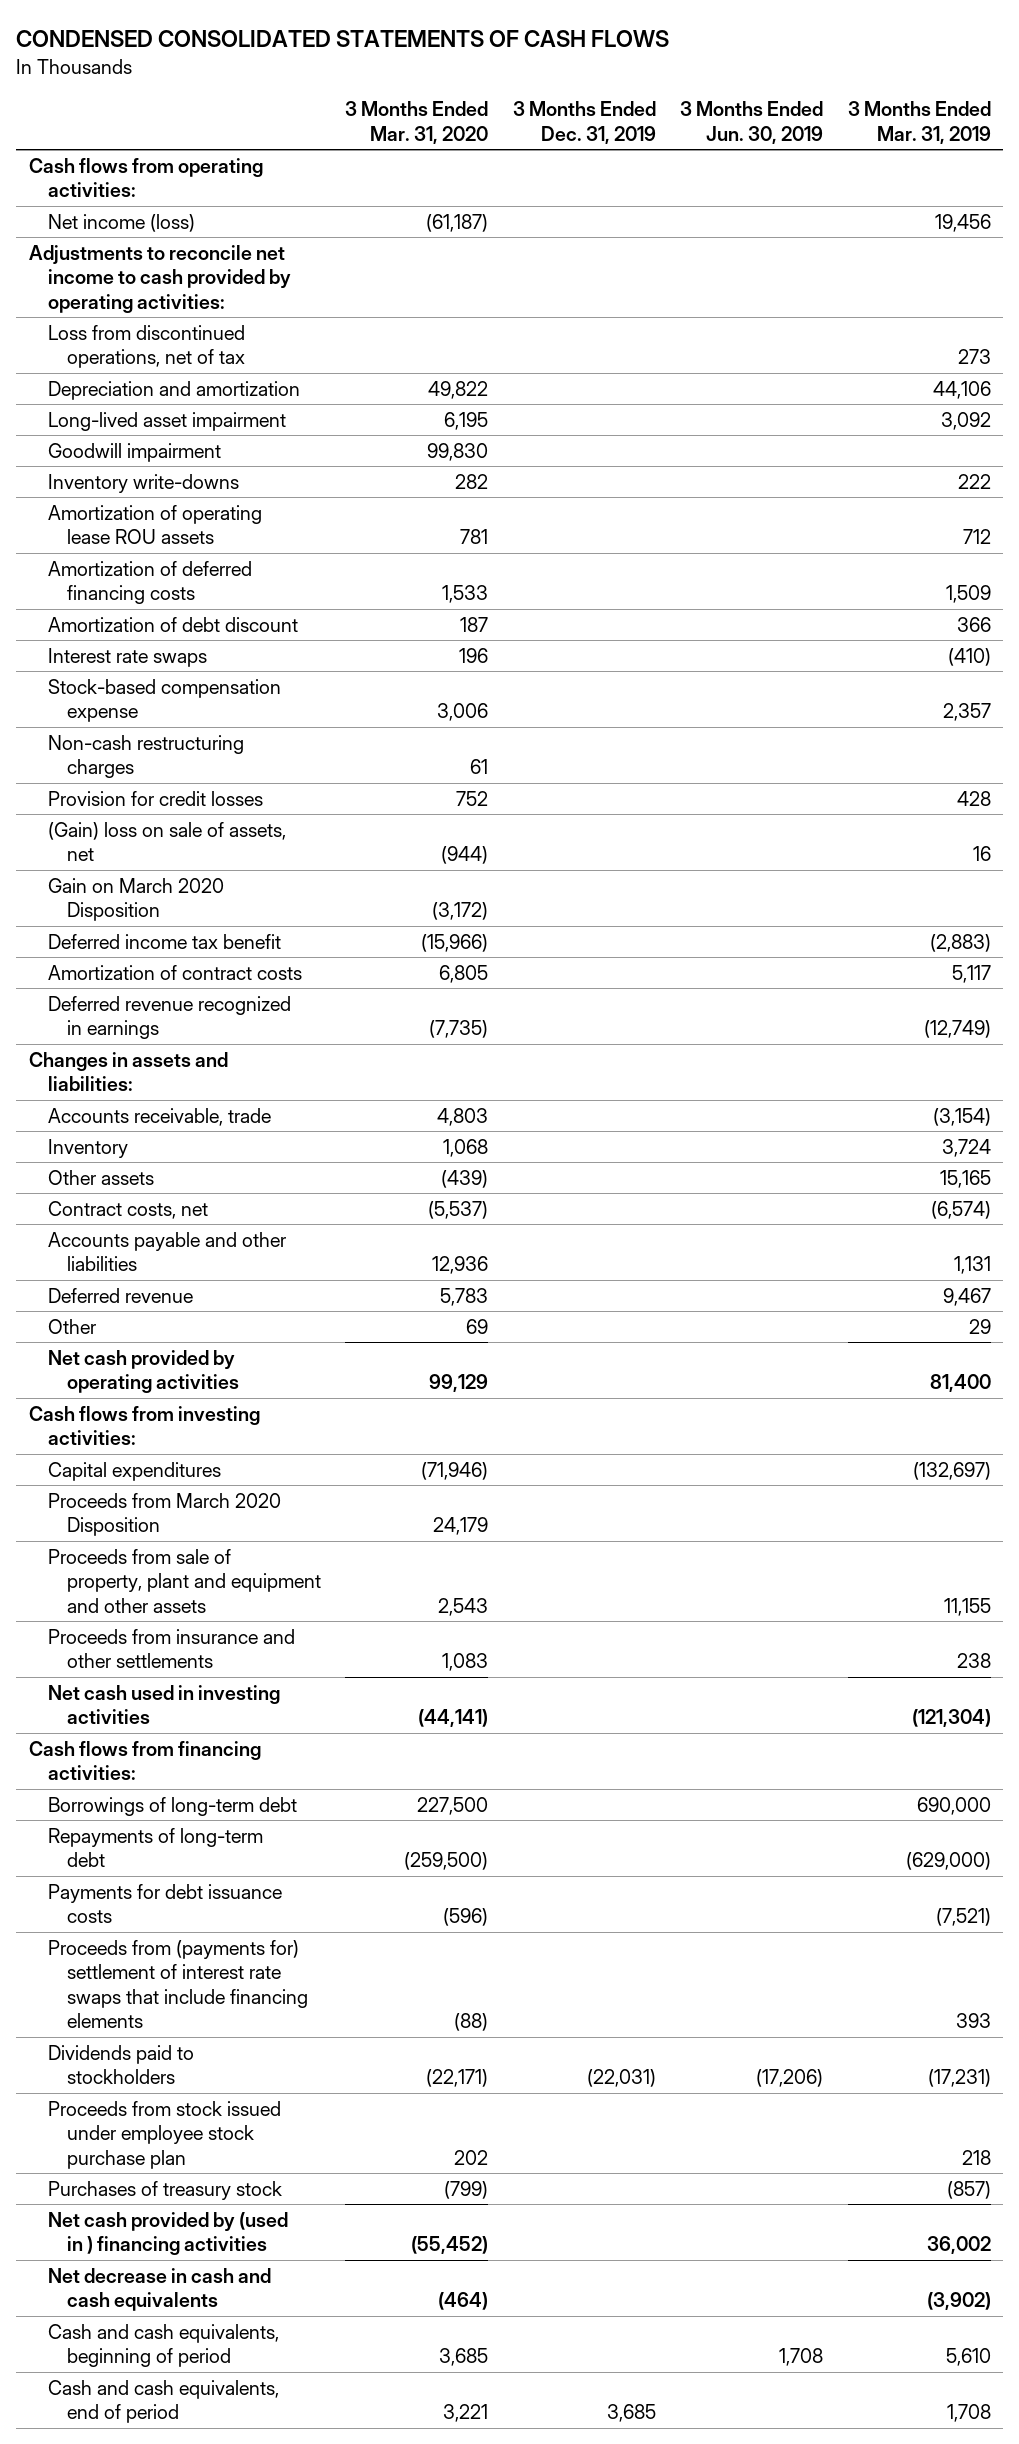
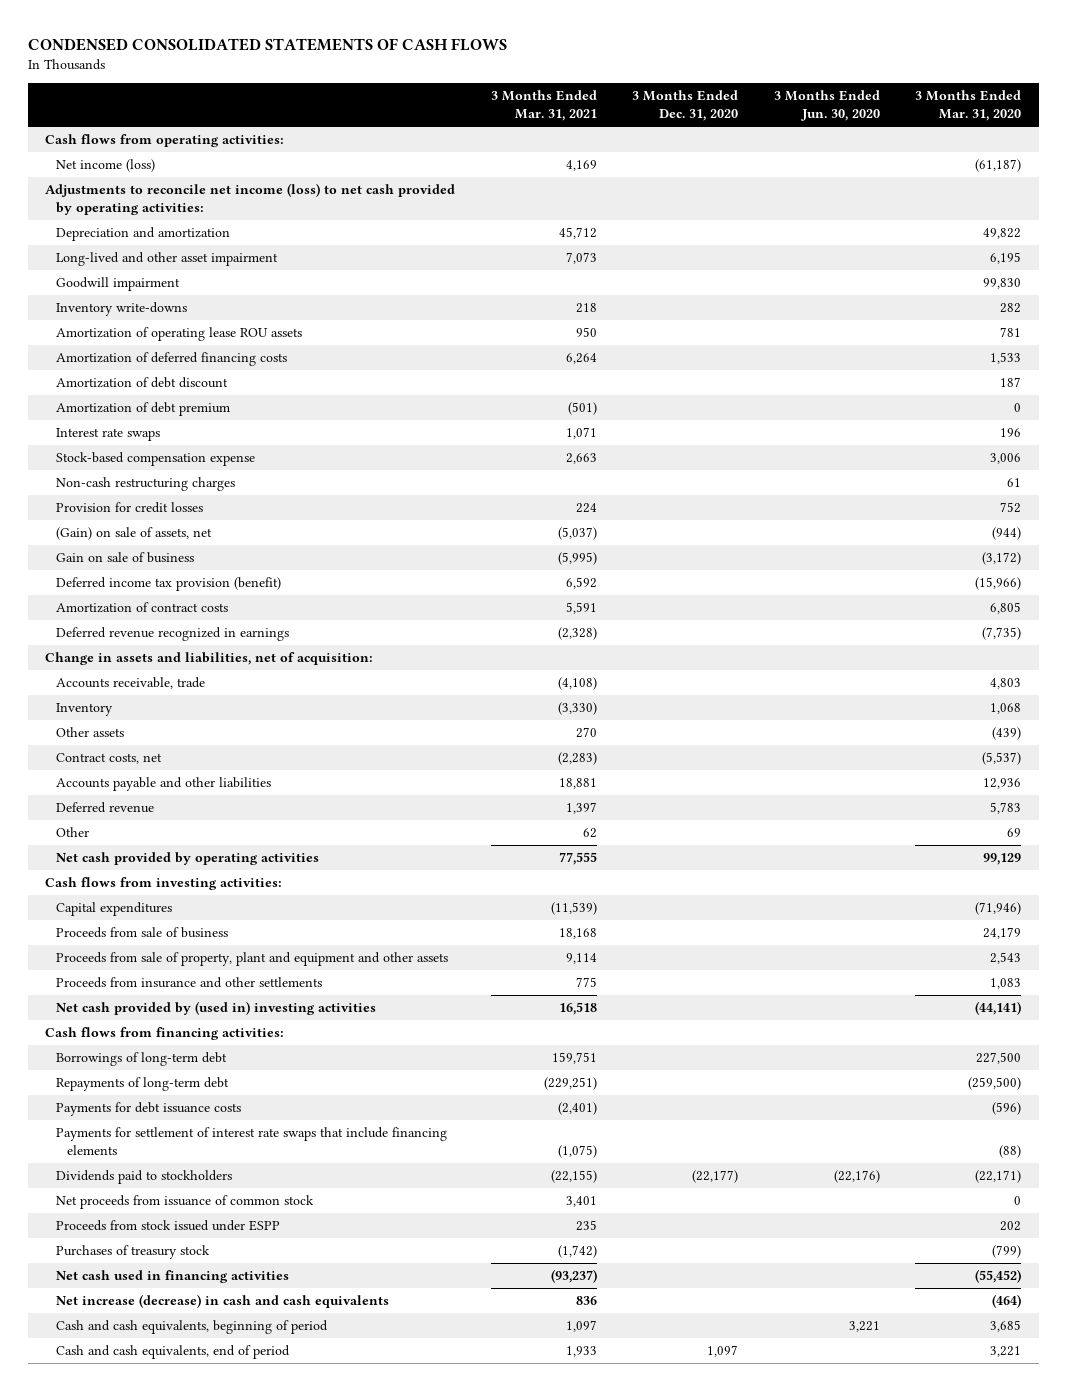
[512,101,656,144] 3 Months Ended Dec. 31, 2019 -> none
[680,101,824,144] 3 Months Ended Jun. 30, 2019 -> none
[847,101,991,144] 3 Months Ended Mar. 31, 2019 -> none
none -> [490,90,597,122] 3 Months Ended Mar. 31, 2021
none -> [632,90,739,122] 3 Months Ended Dec. 31, 2020
none -> [773,90,880,122] 3 Months Ended Jun. 30, 2020
[47,324,245,369] Loss from discontinued operations, net of tax -> none
[28,244,291,313] Adjustments to reconcile net income to cash provided by operating activities: -> [45,183,456,216] Adjustments to reconcile net income (loss) to net cash provided by operating activities:
[47,411,286,431] Long-lived asset impairment -> [56,252,279,267] Long-lived and other asset impairment
none -> [56,402,231,417] Amortization of debt premium
[47,821,286,862] (Gain) loss on sale of assets, net -> [56,527,213,541] (Gain) on sale of assets, net
[47,877,224,922] Gain on March 2020 Disposition -> [56,552,195,564] Gain on sale of business
[47,933,281,949] Deferred income tax benefit -> [56,577,282,592] Deferred income tax provision (benefit)
[28,1051,228,1092] Changes in assets and liabilities: -> [45,652,374,666] Change in assets and liabilities, net of acquisition:
[47,1492,281,1537] Proceeds from March 2020 Disposition -> [56,927,229,939] Proceeds from sale of business
[47,1684,280,1725] Net cash used in investing activities -> [56,1001,377,1016] Net cash provided by (used in) investing activities
[47,1939,308,2029] Proceeds from (payments for) settlement of interest rate swaps that include financing elements -> [56,1127,448,1156] Payments for settlement of interest rate swaps that include financing elements
none -> [56,1195,315,1210] Net proceeds from issuance of common stock
[47,2100,281,2169] Proceeds from stock issued under employee stock purchase plan -> [56,1220,281,1232] Proceeds from stock issued under ESPP
[47,2211,288,2256] Net cash provided by (used in ) financing activities -> [56,1270,290,1284] Net cash used in financing activities
[47,2267,271,2312] Net decrease in cash and cash equivalents -> [56,1294,390,1309] Net increase (decrease) in cash and cash equivalents

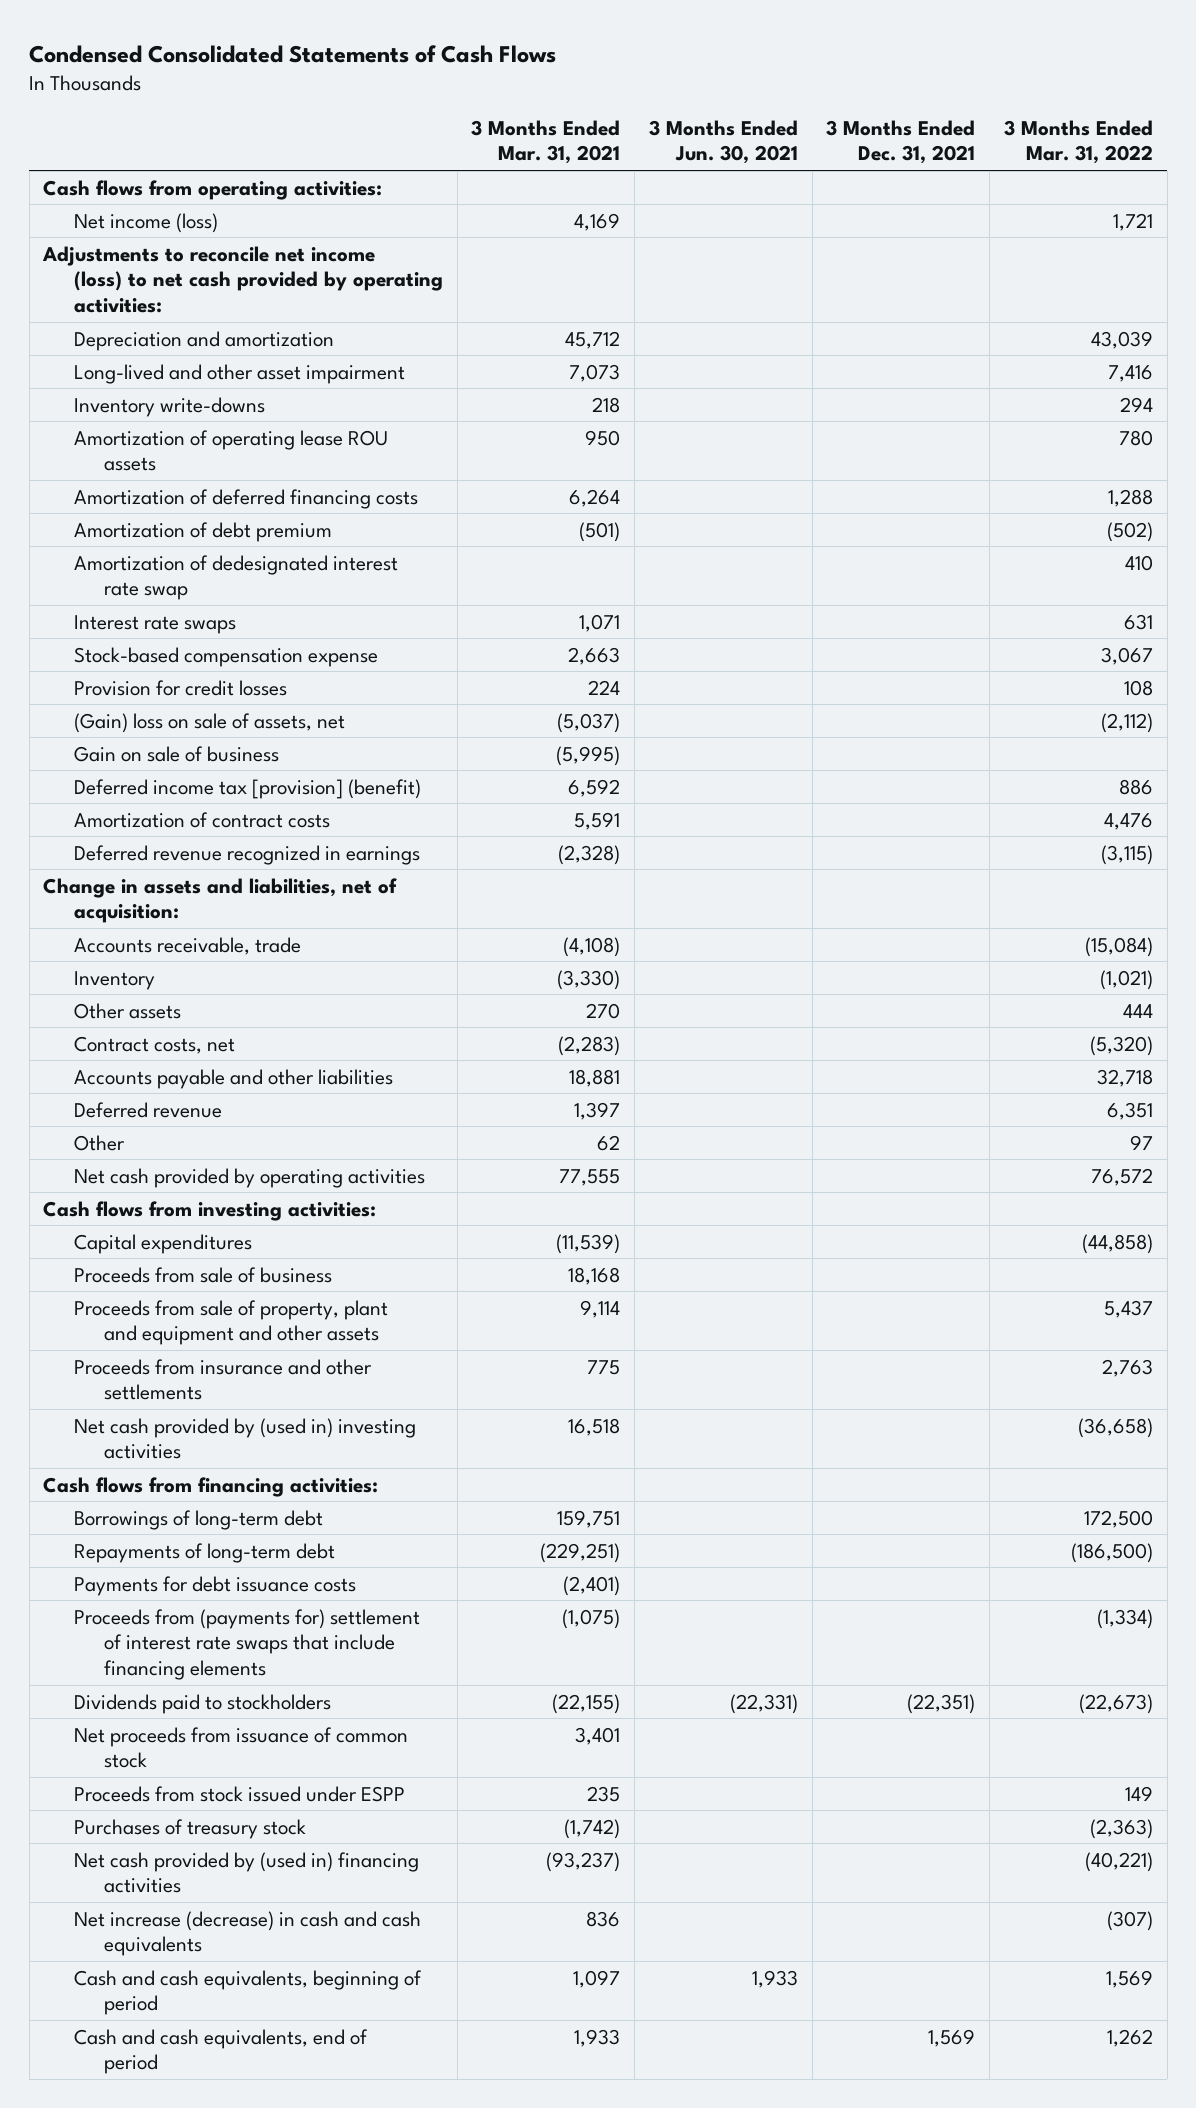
[27,37,507,51] CONDENSED CONSOLIDATED STATEMENTS OF CASH FLOWS -> [29,44,557,63] Condensed Consolidated Statements of Cash Flows
[632,90,739,122] 3 Months Ended Dec. 31, 2020 -> none
[773,90,880,122] 3 Months Ended Jun. 30, 2020 -> none
[914,90,1021,122] 3 Months Ended Mar. 31, 2020 -> none
none -> [648,119,798,165] 3 Months Ended Jun. 30, 2021
none -> [826,119,976,165] 3 Months Ended Dec. 31, 2021
none -> [1003,119,1153,165] 3 Months Ended Mar. 31, 2022
[56,277,181,292] Goodwill impairment -> none
[56,377,229,389] Amortization of debt discount -> none
none -> [73,554,398,601] Amortization of dedesignated interest rate swap
[56,477,236,492] Non-cash restructuring charges -> none
[56,527,213,541] (Gain) on sale of assets, net -> [73,712,345,733] (Gain) loss on sale of assets, net
[56,577,282,592] Deferred income tax provision (benefit) -> [73,778,421,799] Deferred income tax [provision] (benefit)
[56,1127,448,1156] Payments for settlement of interest rate swaps that include financing elements -> [73,1608,420,1681] Proceeds from (payments for) settlement of interest rate swaps that include financing elements
[56,1270,290,1284] Net cash used in financing activities -> [73,1851,419,1894] Net cash provided by (used in) financing activities

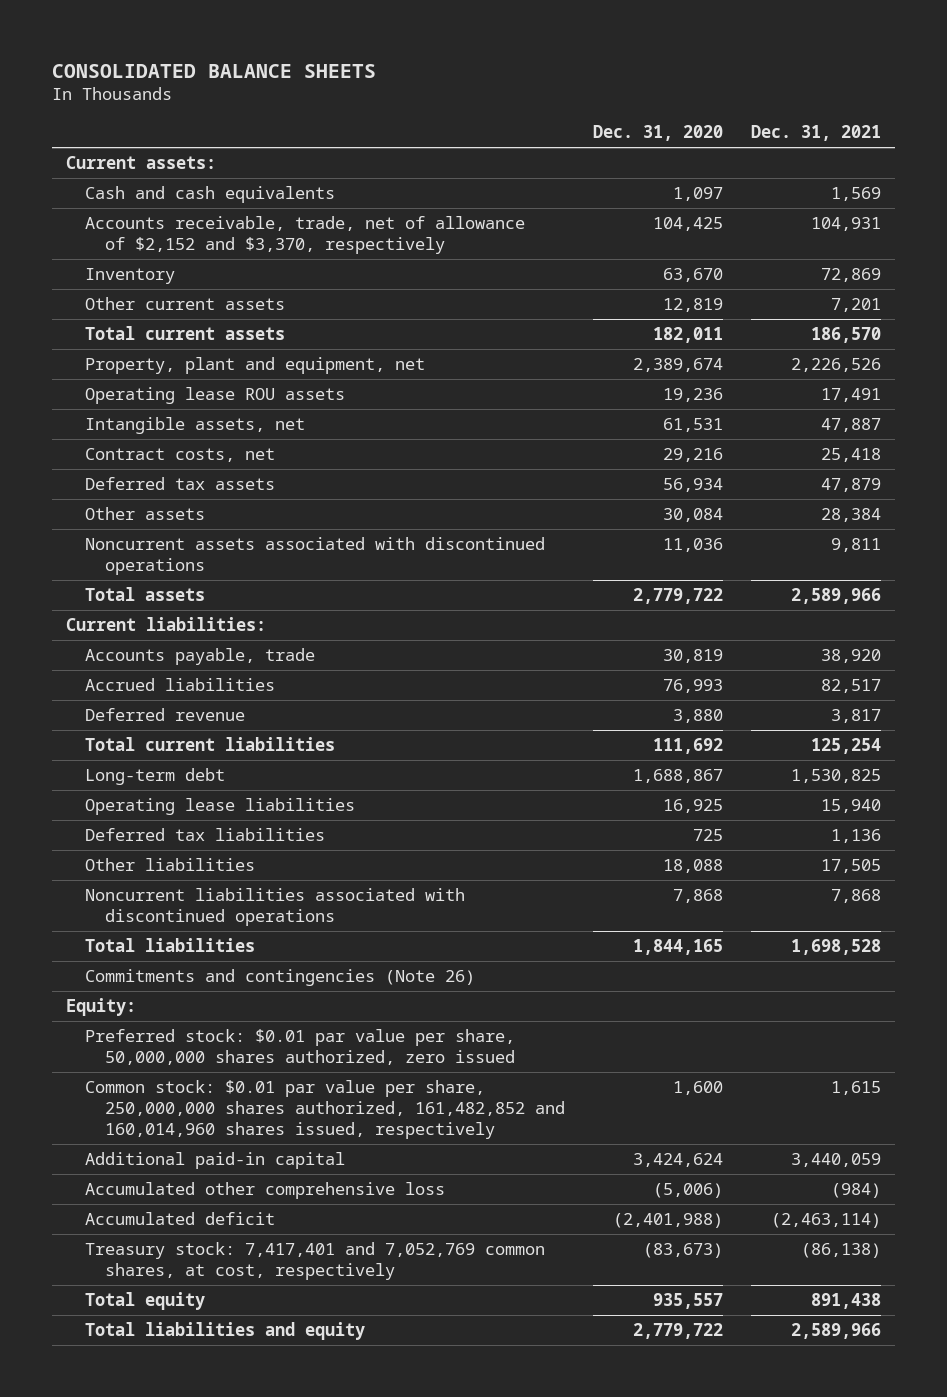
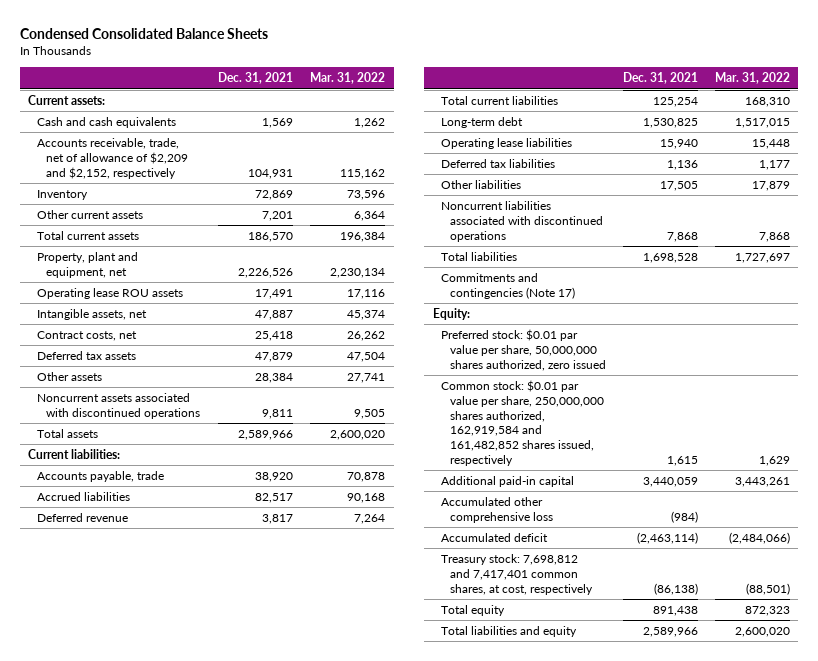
[51,63,376,78] CONSOLIDATED BALANCE SHEETS -> [19,27,268,39] Condensed Consolidated Balance Sheets
[592,125,723,142] Dec. 31, 2020 -> none
none -> [310,72,386,85] Mar. 31, 2022
[85,216,526,254] Accounts receivable, trade, net of allowance of $2,152 and $3,370, respectively -> [36,138,188,179] Accounts receivable, trade, net of allowance of $2,209 and $2,152, respectively
[85,969,476,987] Commitments and contingencies (Note 26) -> [441,273,576,299] Commitments and contingencies (Note 17)
[85,1080,565,1139] Common stock: $0.01 par value per share, 250,000,000 shares authorized, 161,482,852 and 160,014,960 shares issued, respectively -> [441,380,605,466] Common stock: $0.01 par value per share, 250,000,000 shares authorized, 162,919,584 and 161,482,852 shares issued, respectively
[85,1242,546,1280] Treasury stock: 7,417,401 and 7,052,769 common shares, at cost, respectively -> [441,554,594,595] Treasury stock: 7,698,812 and 7,417,401 common shares, at cost, respectively

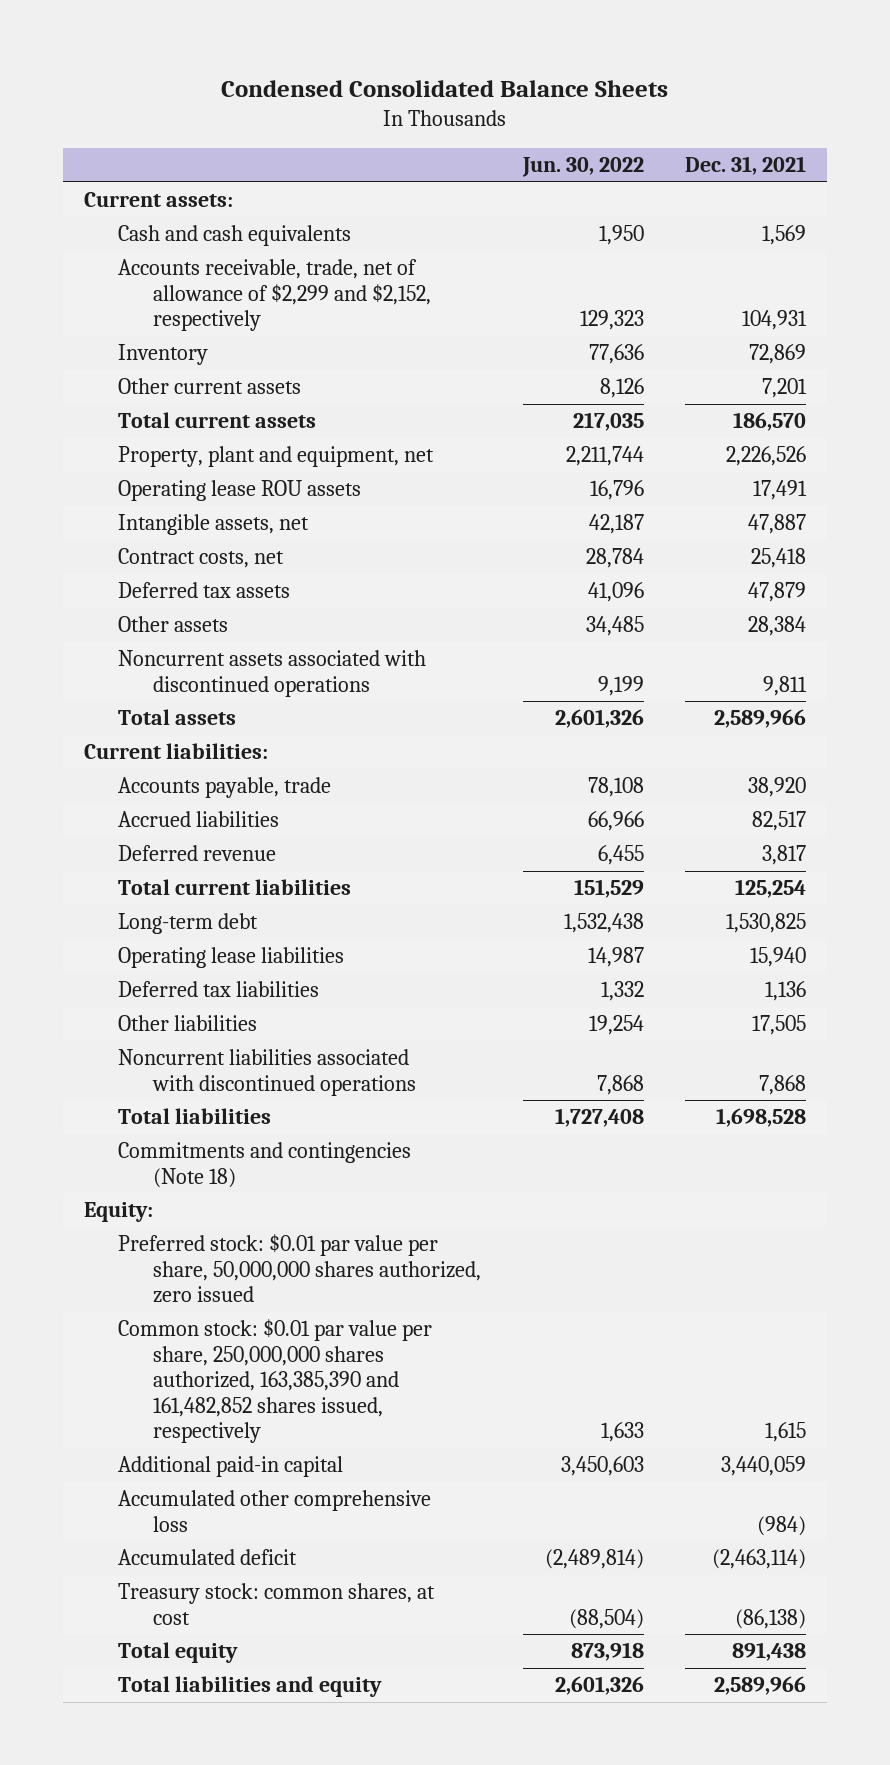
[310,72,386,85] Mar. 31, 2022 -> none
none -> [521,157,644,178] Jun. 30, 2022
[36,138,188,179] Accounts receivable, trade, net of allowance of $2,209 and $2,152, respectively -> [118,259,431,332] Accounts receivable, trade, net of allowance of $2,299 and $2,152, respectively
[441,273,576,299] Commitments and contingencies (Note 17) -> [118,1142,412,1188] Commitments and contingencies (Note 18)
[441,380,605,466] Common stock: $0.01 par value per share, 250,000,000 shares authorized, 162,919,584 and 161,482,852 shares issued, respectively -> [118,1319,433,1444] Common stock: $0.01 par value per share, 250,000,000 shares authorized, 163,385,390 and 161,482,852 shares issued, respectively
[441,554,594,595] Treasury stock: 7,698,812 and 7,417,401 common shares, at cost, respectively -> [118,1583,436,1625] Treasury stock: common shares, at cost

